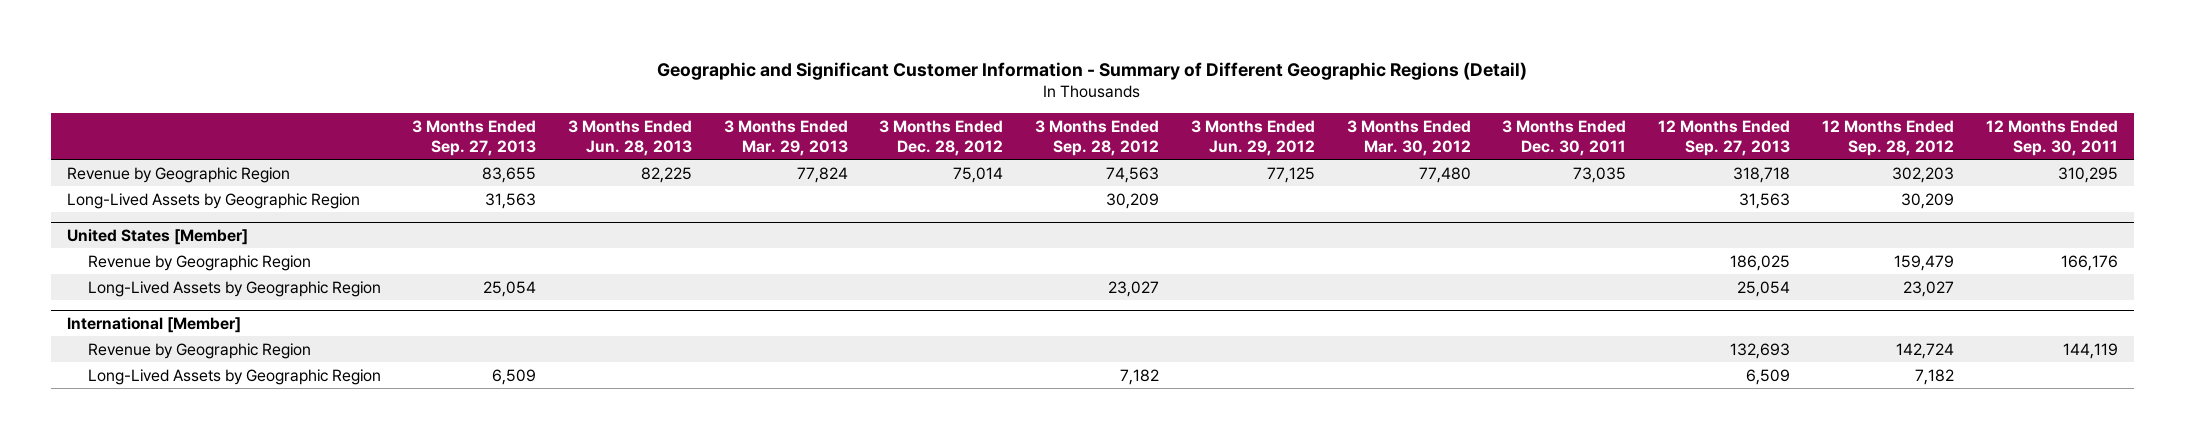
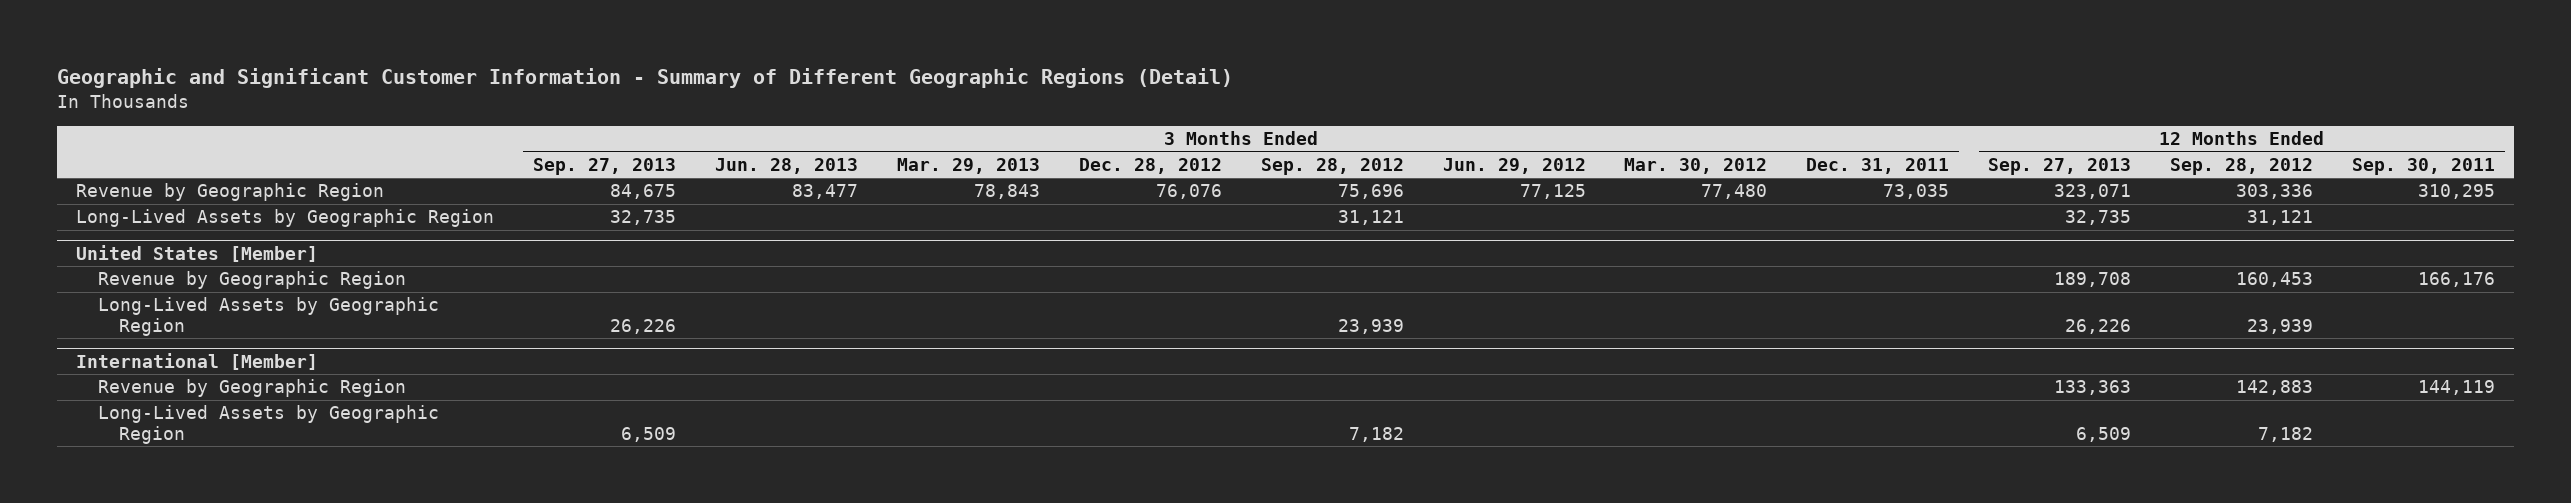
[1502,119,1627,156] 3 Months Ended Dec. 30, 2011 -> none
none -> [1806,157,1950,174] Dec. 31, 2011
[482,166,537,183] 83,655 -> [610,184,677,200] 84,675
[641,166,693,183] 82,225 -> [792,184,859,200] 83,477
[796,166,848,183] 77,824 -> [973,184,1040,200] 78,843
[953,166,1004,183] 75,014 -> [1155,184,1222,200] 76,076
[1106,166,1160,183] 74,563 -> [1337,184,1404,200] 75,696
[1733,166,1791,183] 318,718 -> [2054,184,2132,200] 323,071
[1891,166,1954,183] 302,203 -> [2236,184,2314,200] 303,336
[485,192,537,209] 31,563 -> [610,210,677,226] 32,735
[1106,192,1160,209] 30,209 -> [1337,210,1404,226] 31,121
[1739,192,1791,209] 31,563 -> [2065,210,2132,226] 32,735
[1900,192,1954,209] 30,209 -> [2247,210,2314,226] 31,121
[1730,254,1791,271] 186,025 -> [2054,272,2132,288] 189,708
[1893,254,1954,271] 159,479 -> [2236,272,2314,288] 160,453
[483,280,537,297] 25,054 -> [610,318,677,334] 26,226
[1108,280,1160,297] 23,027 -> [1337,318,1404,334] 23,939
[1737,280,1791,297] 25,054 -> [2065,318,2132,334] 26,226
[1902,280,1954,297] 23,027 -> [2247,318,2314,334] 23,939
[1730,342,1791,359] 132,693 -> [2054,380,2132,396] 133,363
[1895,342,1954,359] 142,724 -> [2236,380,2314,396] 142,883

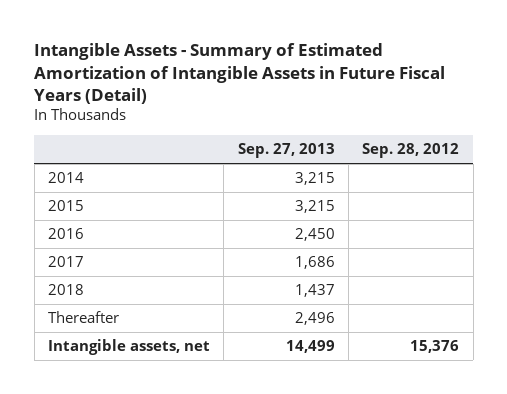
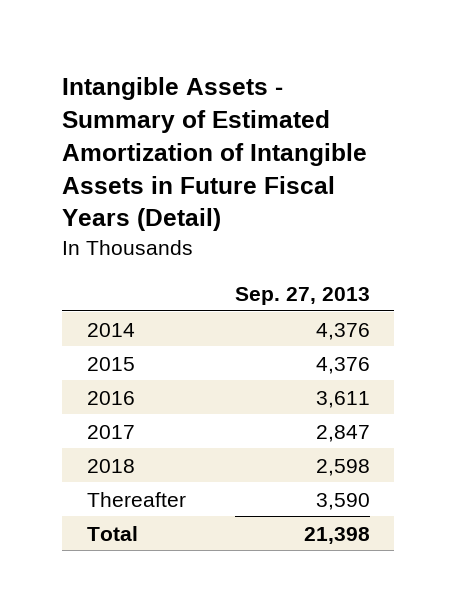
[362,142,460,158] Sep. 28, 2012 -> none
[47,339,210,356] Intangible assets, net -> none
[294,172,335,186] 3,215 -> [315,322,370,340] 4,376
[294,200,335,214] 3,215 -> [315,356,370,374] 4,376
[294,228,335,242] 2,450 -> [315,390,370,408] 3,611
[294,256,335,270] 1,686 -> [315,424,370,442] 2,847
[294,284,335,298] 1,437 -> [315,458,370,476] 2,598
[294,312,335,326] 2,496 -> [315,492,370,510] 3,590
none -> [86,525,138,541] Total

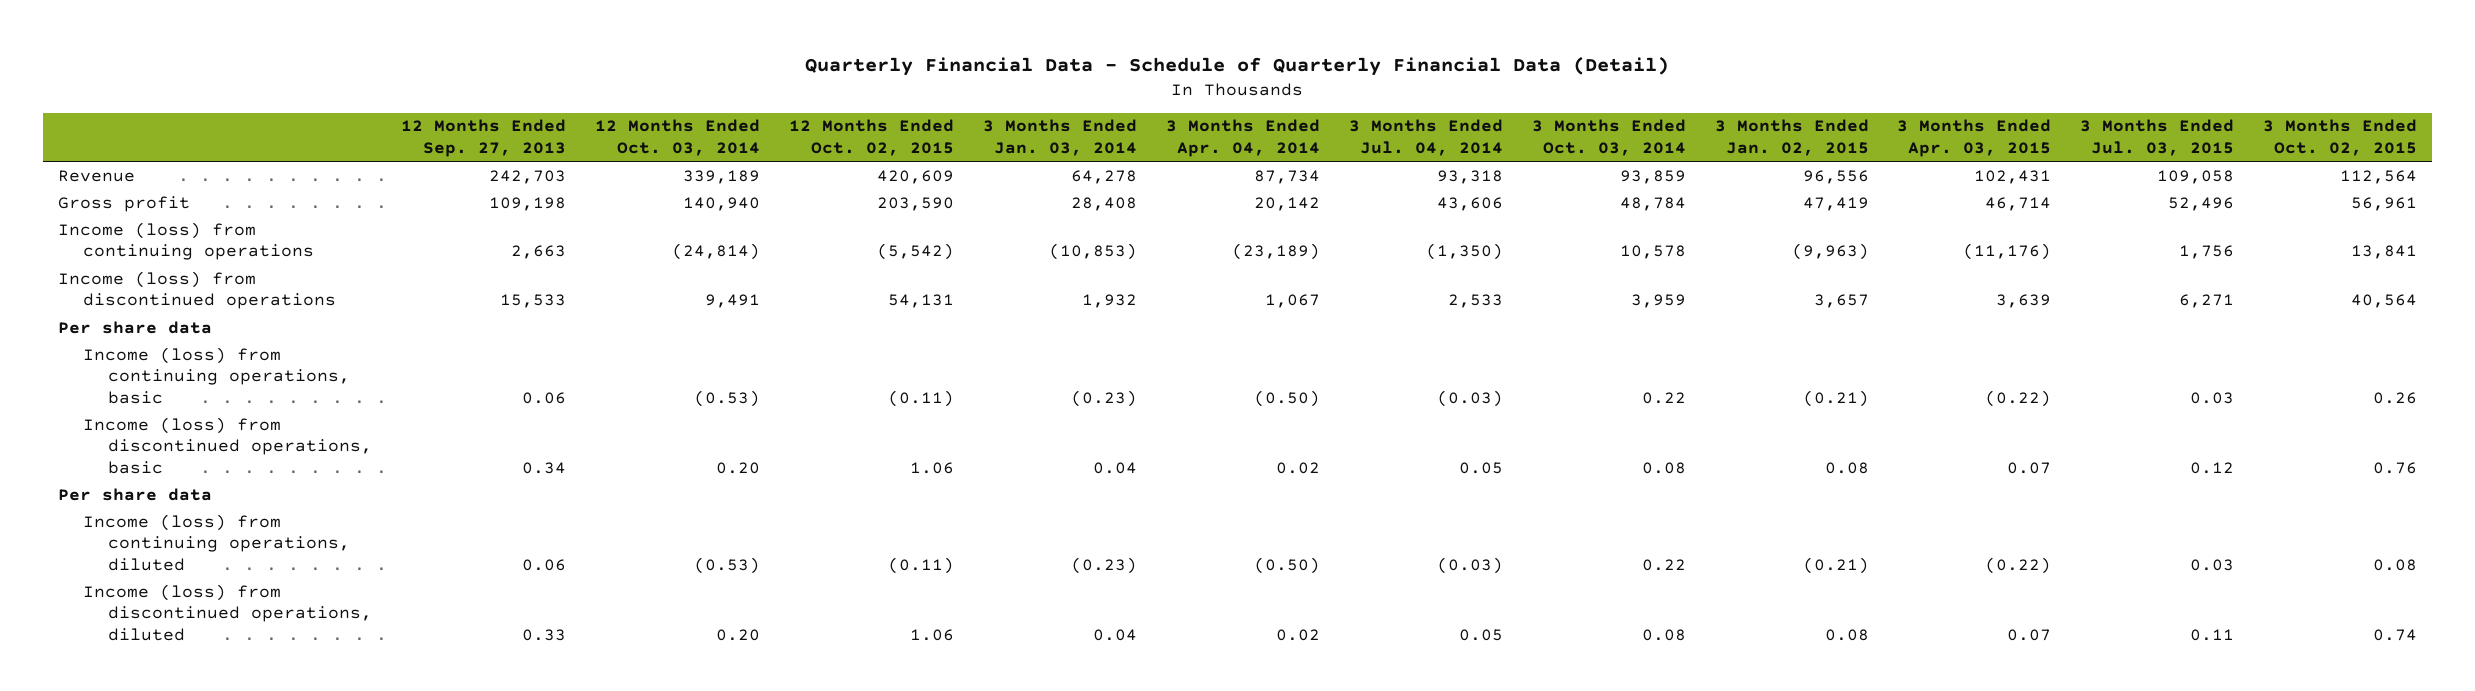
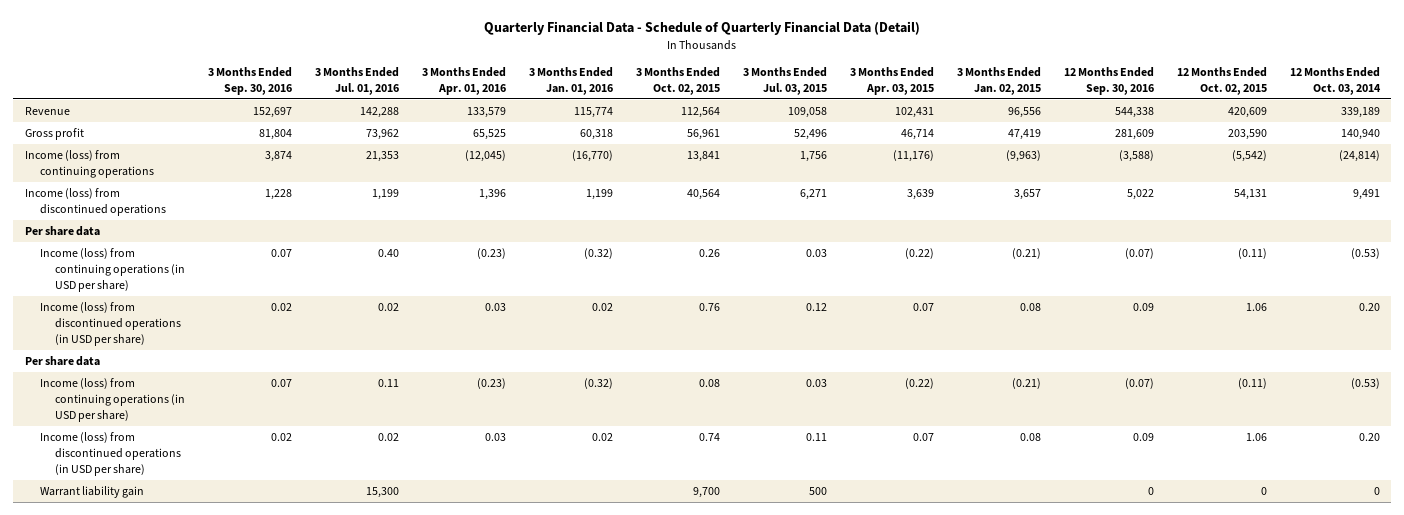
[401,119,567,157] 12 Months Ended Sep. 27, 2013 -> none
[982,119,1137,156] 3 Months Ended Jan. 03, 2014 -> none
[1165,119,1320,157] 3 Months Ended Apr. 04, 2014 -> none
[1348,119,1503,156] 3 Months Ended Jul. 04, 2014 -> none
[1531,119,1686,156] 3 Months Ended Oct. 03, 2014 -> none
none -> [207,66,292,95] 3 Months Ended Sep. 30, 2016
none -> [314,66,399,95] 3 Months Ended Jul. 01, 2016
none -> [421,66,506,95] 3 Months Ended Apr. 01, 2016
none -> [528,66,613,95] 3 Months Ended Jan. 01, 2016
none -> [1063,66,1154,95] 12 Months Ended Sep. 30, 2016
[82,346,351,404] Income (loss) from continuing operations, basic -> [39,248,185,292] Income (loss) from continuing operations (in USD per share)
[82,416,373,474] Income (loss) from discontinued operations, basic -> [39,302,181,346] Income (loss) from discontinued operations (in USD per share)
[82,513,351,571] Income (loss) from continuing operations, diluted -> [39,378,185,422] Income (loss) from continuing operations (in USD per share)
[82,583,373,641] Income (loss) from discontinued operations, diluted -> [39,432,181,476] Income (loss) from discontinued operations (in USD per share)
none -> [39,486,144,499] Warrant liability gain

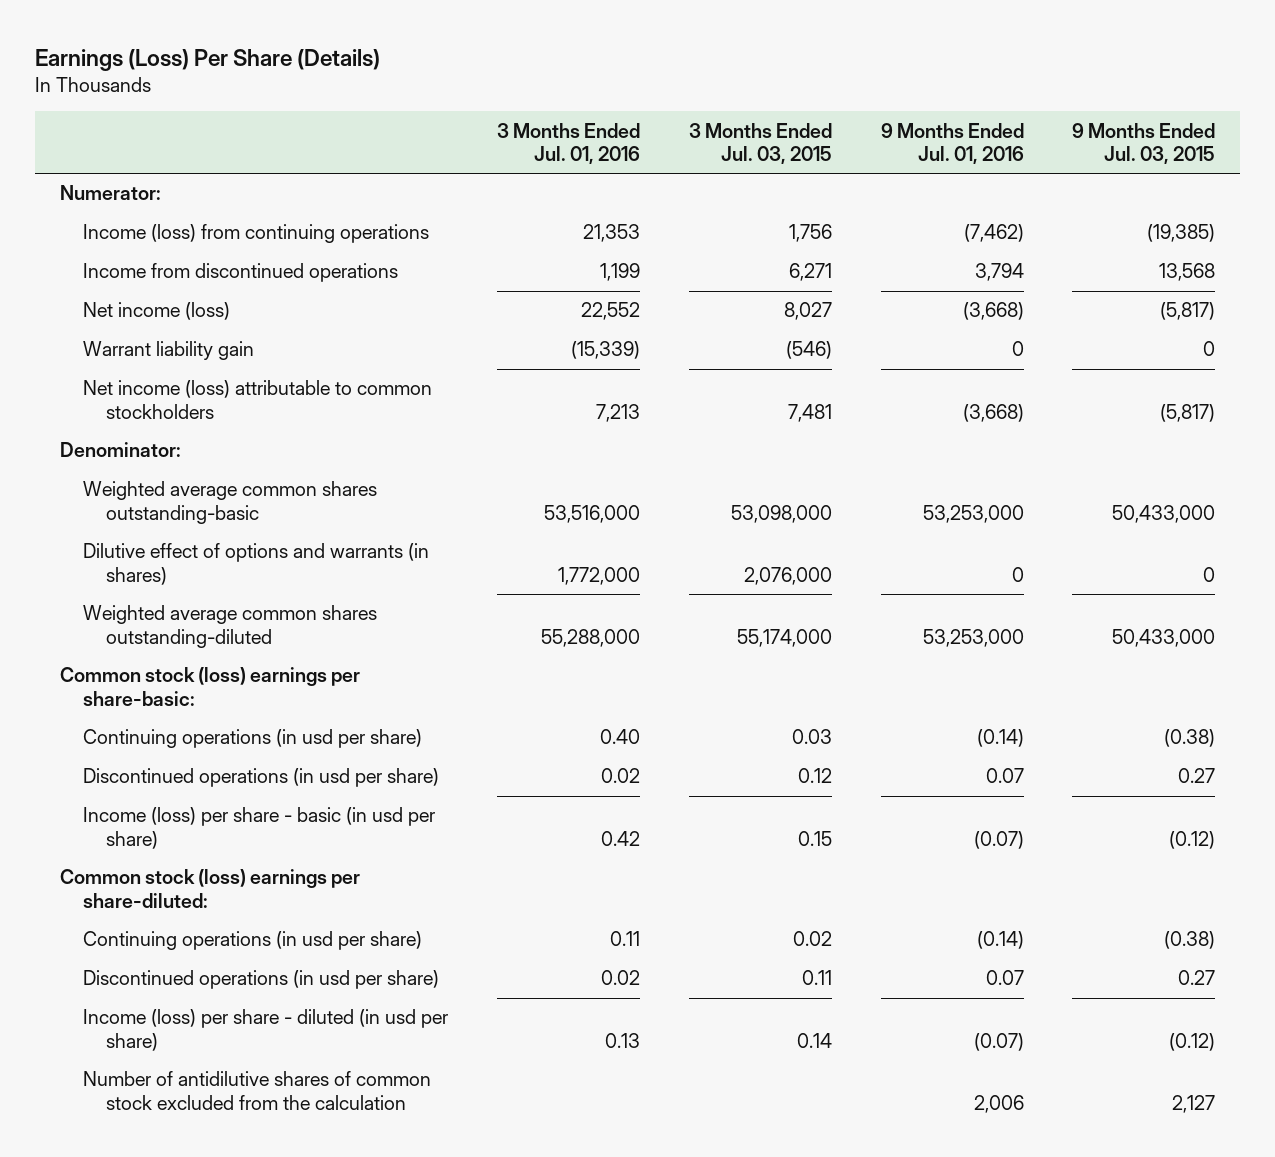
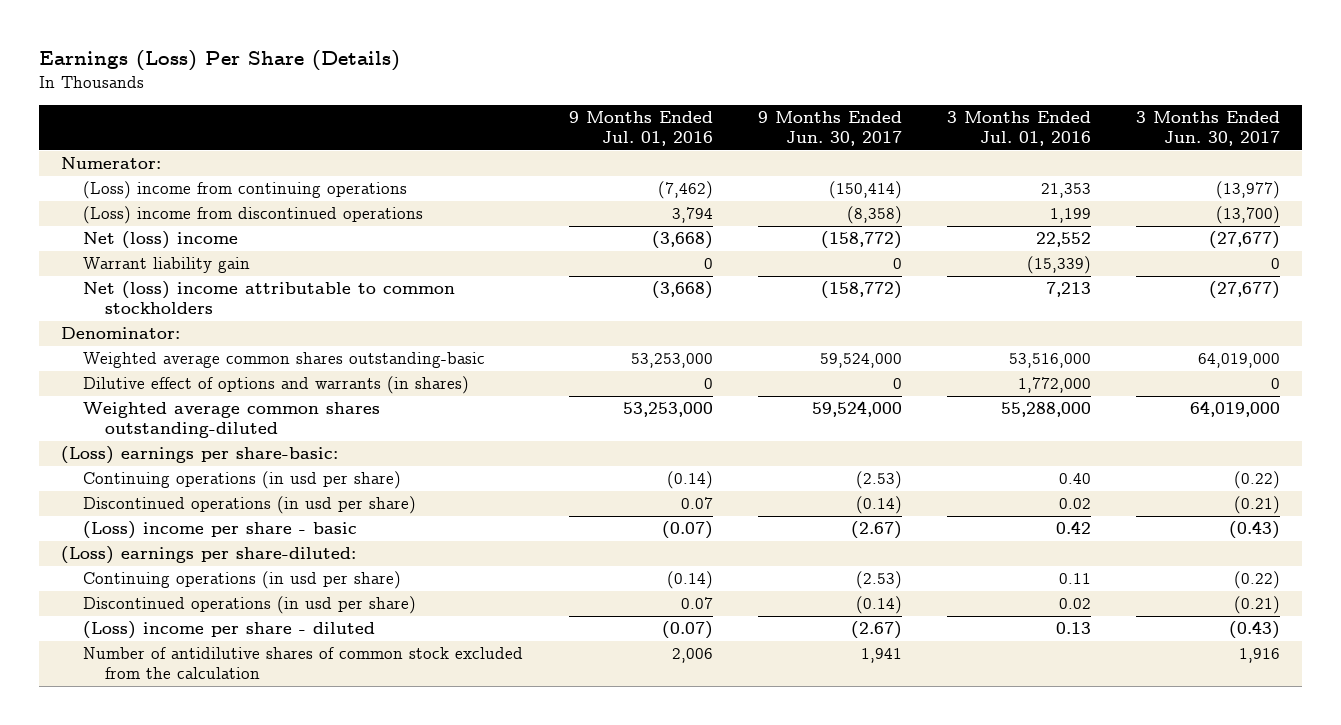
[688,122,832,165] 3 Months Ended Jul. 03, 2015 -> none
[1072,122,1216,165] 9 Months Ended Jul. 03, 2015 -> none
none -> [757,111,902,147] 9 Months Ended Jun. 30, 2017
none -> [1135,111,1280,147] 3 Months Ended Jun. 30, 2017
[82,224,429,244] Income (loss) from continuing operations -> [83,181,408,200] (Loss) income from continuing operations
[82,263,398,283] Income from discontinued operations -> [83,206,424,225] (Loss) income from discontinued operations
[82,302,230,321] Net income (loss) -> [83,231,239,250] Net (loss) income
[82,380,432,419] Net income (loss) attributable to common stockholders -> [83,281,456,315] Net (loss) income attributable to common stockholders
[59,667,360,706] Common stock (loss) earnings per share-basic: -> [61,446,339,465] (Loss) earnings per share-basic:
[82,807,435,849] Income (loss) per share - basic (in usd per share) -> [83,521,358,540] (Loss) income per share - basic
[59,869,360,908] Common stock (loss) earnings per share-diluted: -> [61,546,357,565] (Loss) earnings per share-diluted:
[82,1009,448,1051] Income (loss) per share - diluted (in usd per share) -> [83,621,376,640] (Loss) income per share - diluted

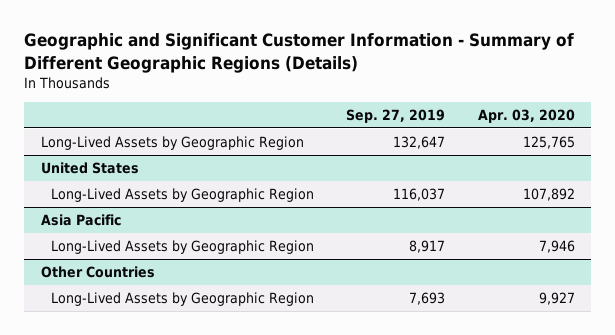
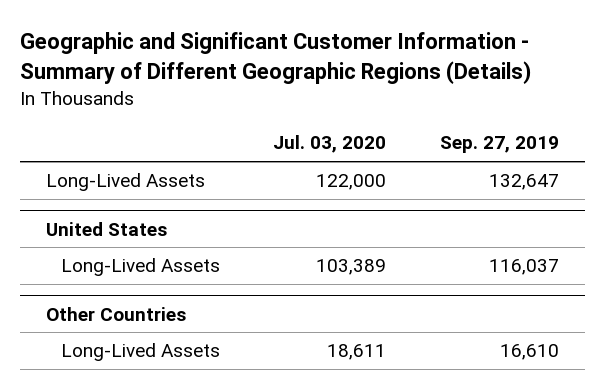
[477,109,575,124] Apr. 03, 2020 -> none
none -> [273,135,387,154] Jul. 03, 2020
[40,136,304,151] Long-Lived Assets by Geographic Region -> [46,173,206,192] Long-Lived Assets
[40,214,121,227] Asia Pacific -> none
[50,240,314,255] Long-Lived Assets by Geographic Region -> none
[50,188,314,203] Long-Lived Assets by Geographic Region -> [60,258,220,277] Long-Lived Assets
[50,292,314,307] Long-Lived Assets by Geographic Region -> [60,343,220,362] Long-Lived Assets
[409,292,446,306] 7,693 -> [499,344,559,361] 16,610

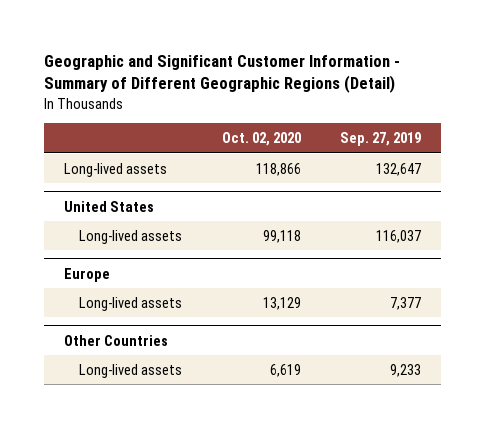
[19,32,531,84] Geographic and Significant Customer Information - Summary of Different Geographic Regions (Details) -> [44,54,401,94] Geographic and Significant Customer Information - Summary of Different Geographic Regions (Detail)
[273,135,387,154] Jul. 03, 2020 -> none
none -> [221,132,301,147] Oct. 02, 2020
[46,173,206,192] Long-Lived Assets -> [64,162,168,177] Long-lived assets
[60,258,220,277] Long-Lived Assets -> [79,229,183,244] Long-lived assets
none -> [64,267,111,282] Europe
none -> [79,296,183,311] Long-lived assets
[60,343,220,362] Long-Lived Assets -> [79,363,183,378] Long-lived assets
[499,344,559,361] 16,610 -> [390,363,422,377] 9,233

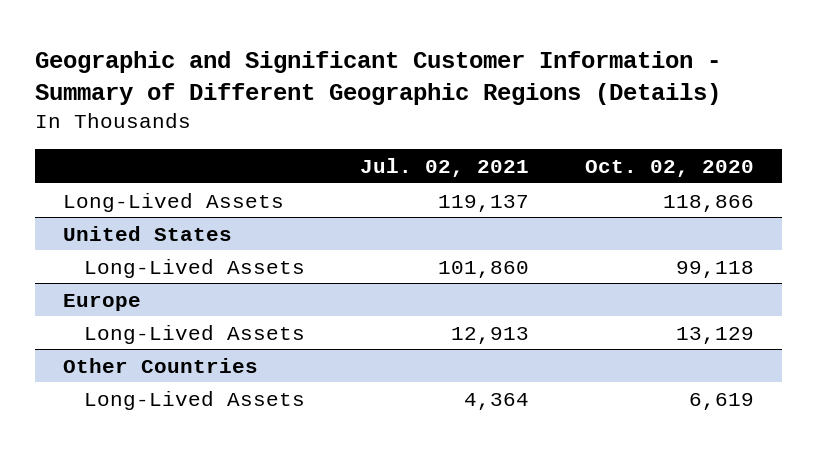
[44,54,401,94] Geographic and Significant Customer Information - Summary of Different Geographic Regions (Detail) -> [35,50,722,106] Geographic and Significant Customer Information - Summary of Different Geographic Regions (Details)
[340,132,422,147] Sep. 27, 2019 -> none
none -> [360,157,530,177] Jul. 02, 2021
[64,162,168,177] Long-lived assets -> [62,192,284,212] Long-Lived Assets
[79,229,183,244] Long-lived assets -> [83,258,305,278] Long-Lived Assets
[79,296,183,311] Long-lived assets -> [83,324,305,344] Long-Lived Assets
[79,363,183,378] Long-lived assets -> [83,390,305,410] Long-Lived Assets

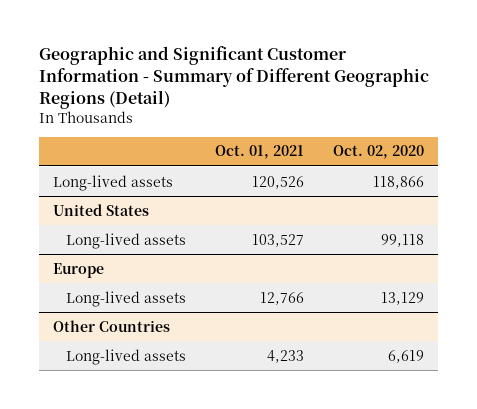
[35,50,722,106] Geographic and Significant Customer Information - Summary of Different Geographic Regions (Details) -> [38,46,429,109] Geographic and Significant Customer Information - Summary of Different Geographic Regions (Detail)
[360,157,530,177] Jul. 02, 2021 -> none
none -> [214,145,304,160] Oct. 01, 2021
[62,192,284,212] Long-Lived Assets -> [53,174,174,191] Long-lived assets
[83,258,305,278] Long-Lived Assets -> [66,232,187,249] Long-lived assets
[83,324,305,344] Long-Lived Assets -> [66,290,187,307] Long-lived assets
[83,390,305,410] Long-Lived Assets -> [66,348,187,365] Long-lived assets

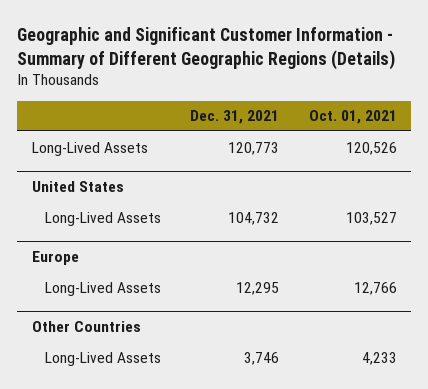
[38,46,429,109] Geographic and Significant Customer Information - Summary of Different Geographic Regions (Detail) -> [16,26,395,70] Geographic and Significant Customer Information - Summary of Different Geographic Regions (Details)
[332,145,424,160] Oct. 02, 2020 -> none
none -> [190,110,280,125] Dec. 31, 2021
[53,174,174,191] Long-lived assets -> [31,141,148,156] Long-Lived Assets
[66,232,187,249] Long-lived assets -> [44,211,161,226] Long-Lived Assets
[66,290,187,307] Long-lived assets -> [44,281,161,296] Long-Lived Assets
[66,348,187,365] Long-lived assets -> [44,351,161,366] Long-Lived Assets

